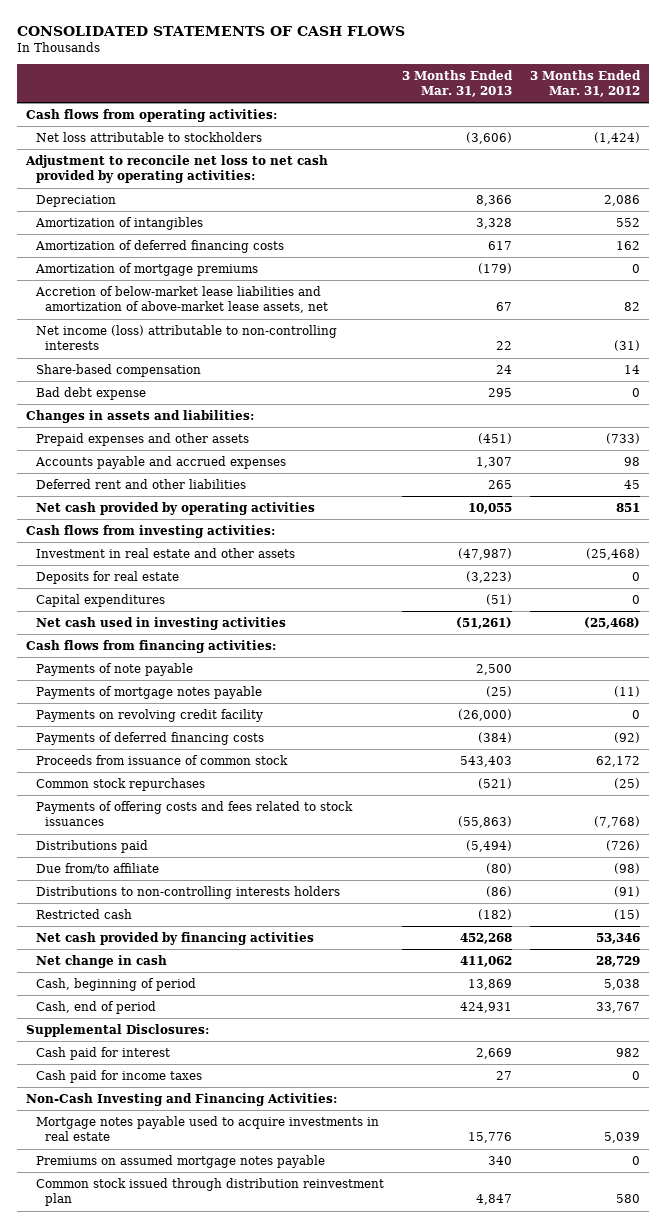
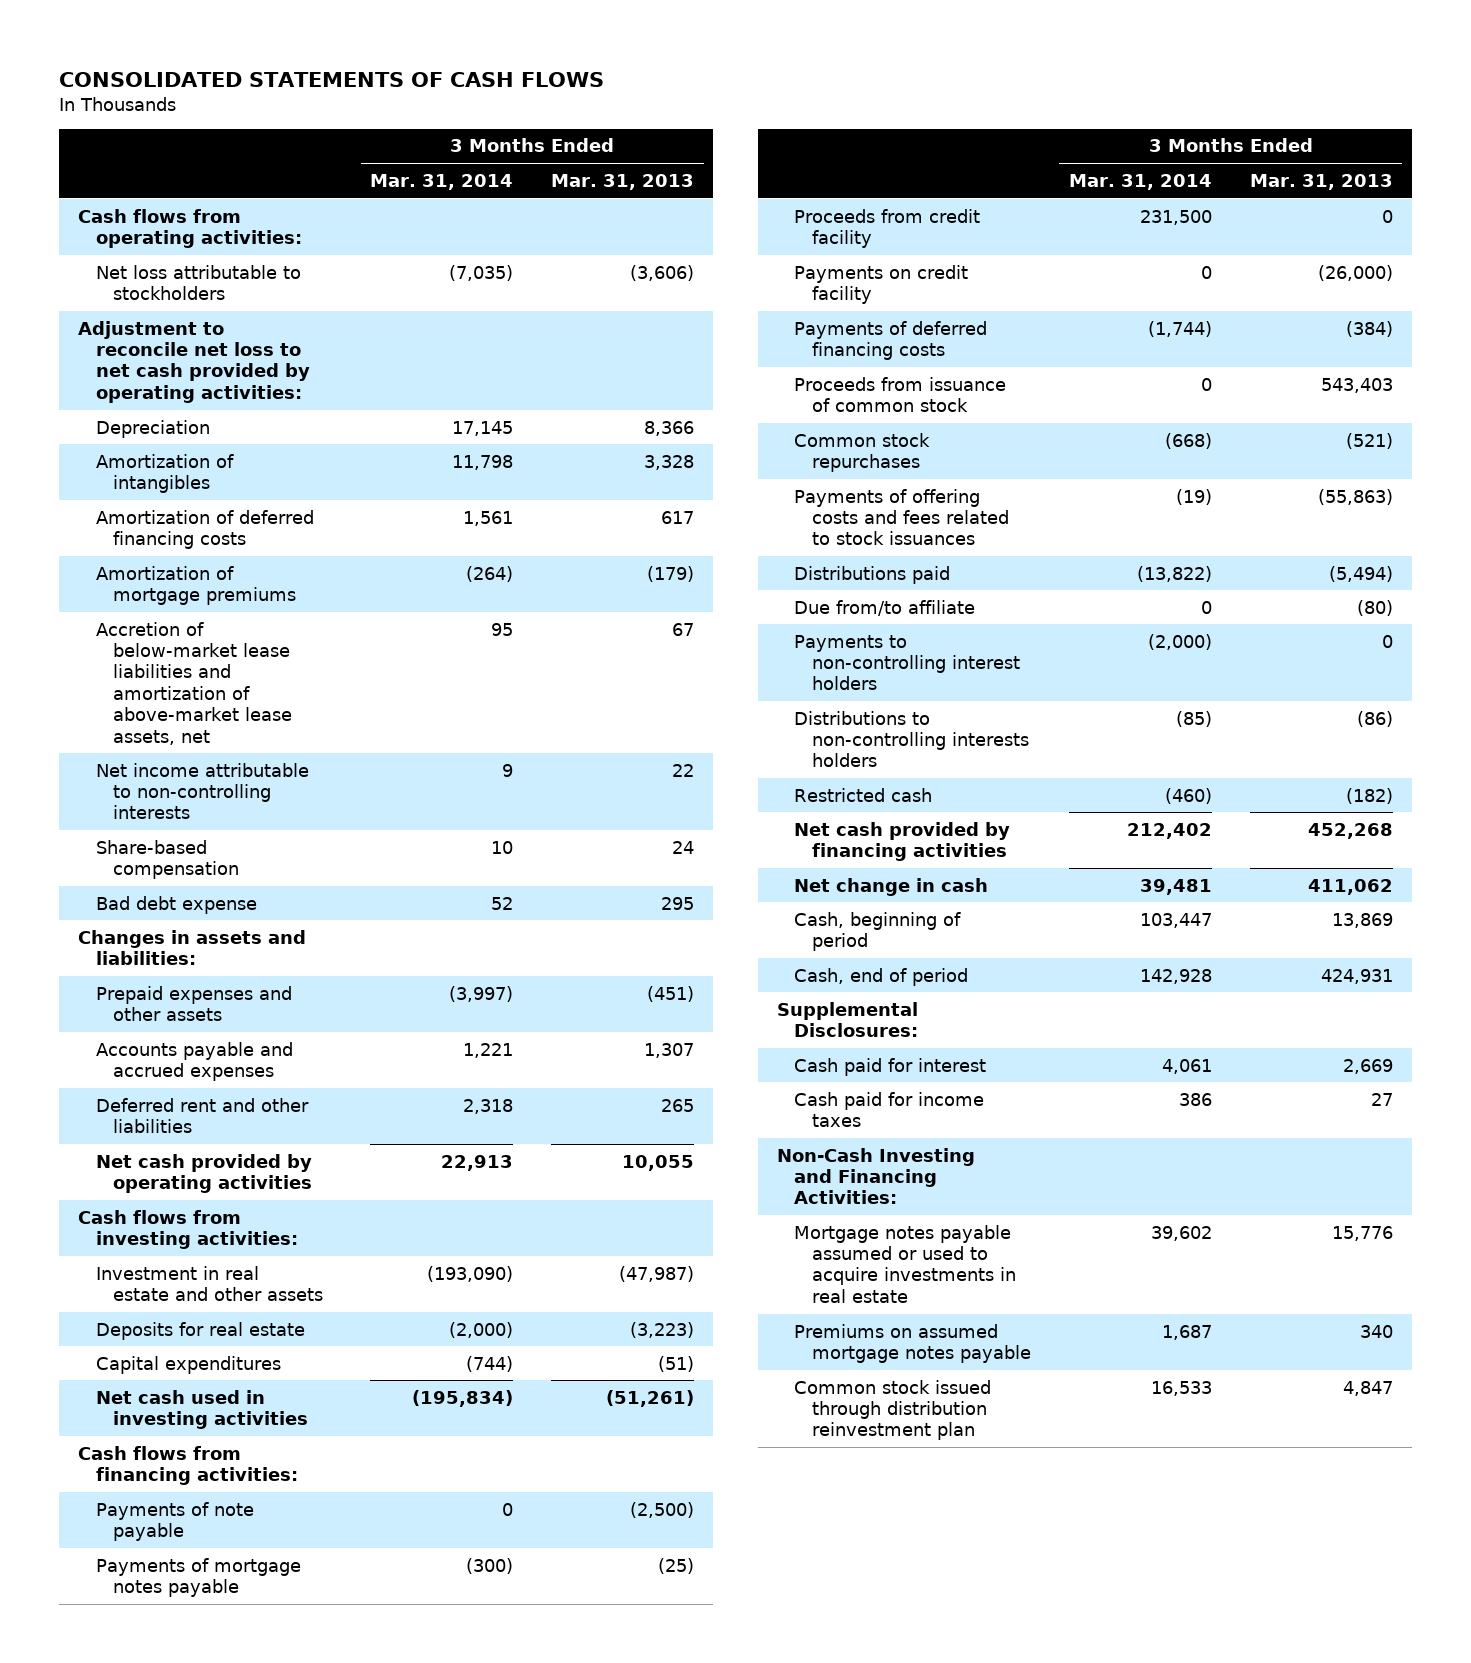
[529,69,641,98] 3 Months Ended Mar. 31, 2012 -> none
none -> [370,173,514,190] Mar. 31, 2014
[35,325,337,351] Net income (loss) attributable to non-controlling interests -> [95,762,309,820] Net income attributable to non-controlling interests
[475,664,512,676] 2,500 -> [630,1501,695,1518] (2,500)
none -> [794,208,981,249] Proceeds from credit facility
[35,709,263,723] Payments on revolving credit facility -> [794,264,969,305] Payments on credit facility
none -> [794,634,1020,691] Payments to non-controlling interest holders
[35,1116,379,1142] Mortgage notes payable used to acquire investments in real estate -> [794,1224,1016,1303] Mortgage notes payable assumed or used to acquire investments in real estate

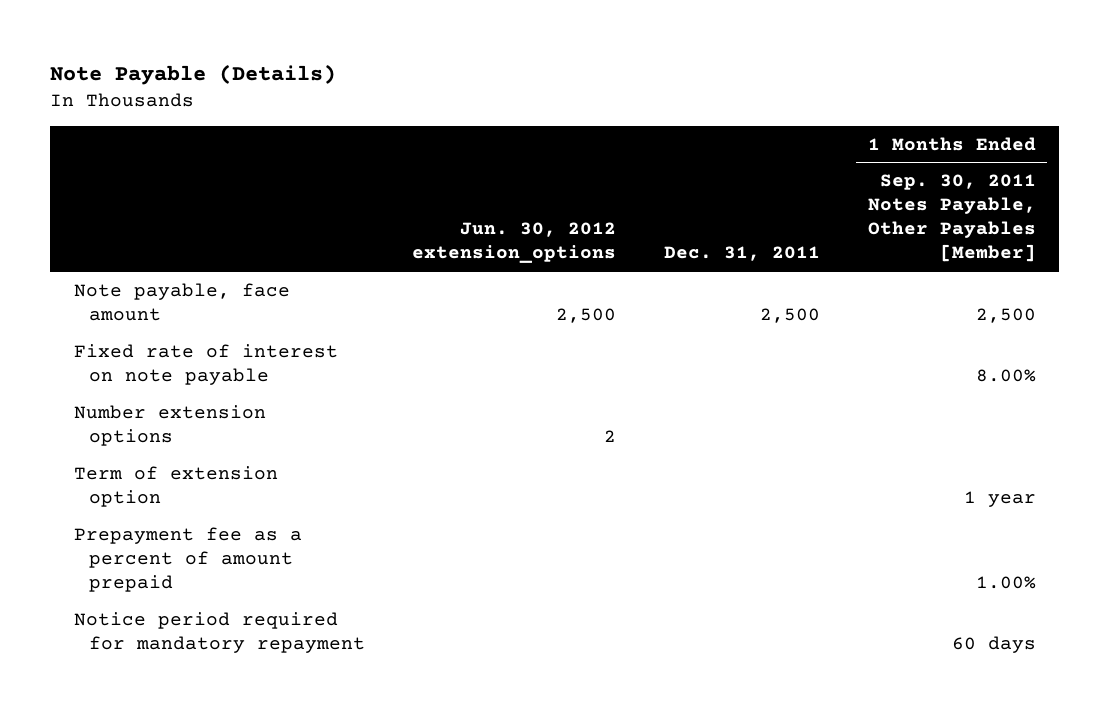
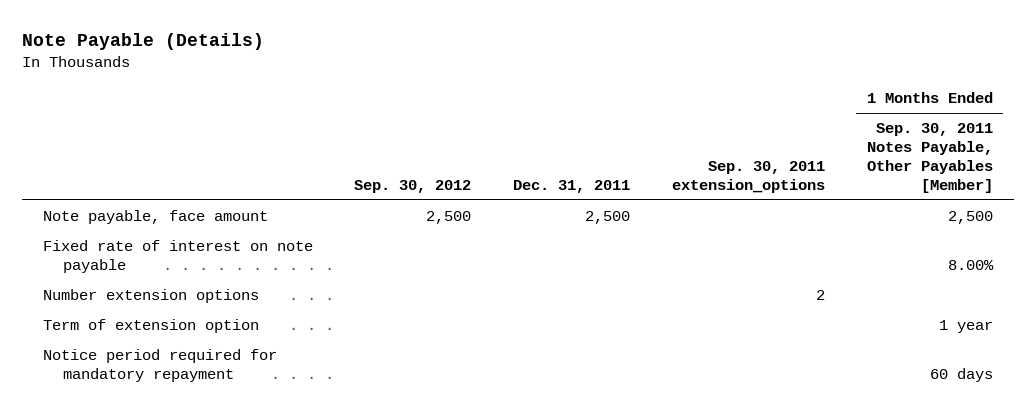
[412,222,617,264] Jun. 30, 2012 extension_options -> none
none -> [354,179,472,193] Sep. 30, 2012
none -> [671,161,825,193] Sep. 30, 2011 extension_options
[74,526,303,592] Prepayment fee as a percent of amount prepaid -> none

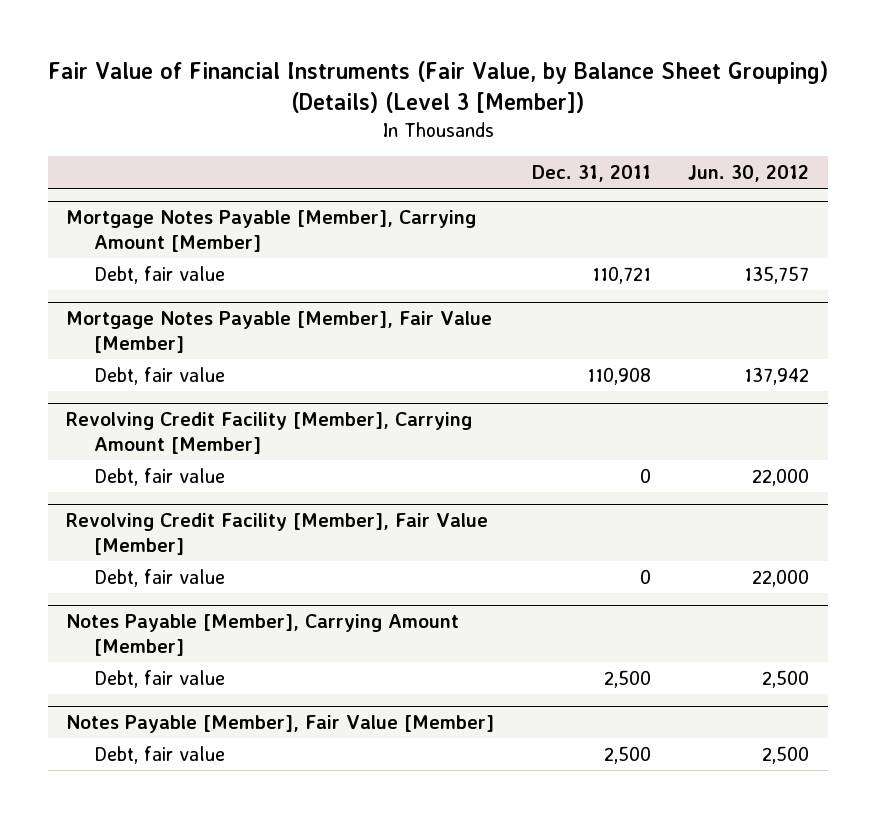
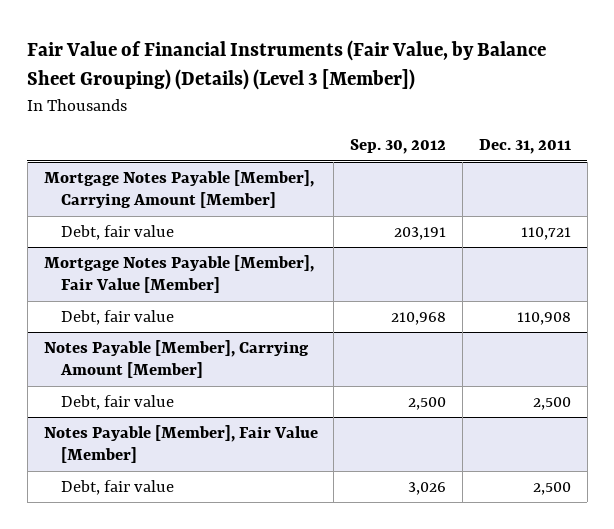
[688,165,810,183] Jun. 30, 2012 -> none
none -> [350,139,447,155] Sep. 30, 2012
[66,412,473,454] Revolving Credit Facility [Member], Carrying Amount [Member] -> none
[93,467,225,486] Debt, fair value -> none
[66,513,489,555] Revolving Credit Facility [Member], Fair Value [Member] -> none
[93,568,225,587] Debt, fair value -> none

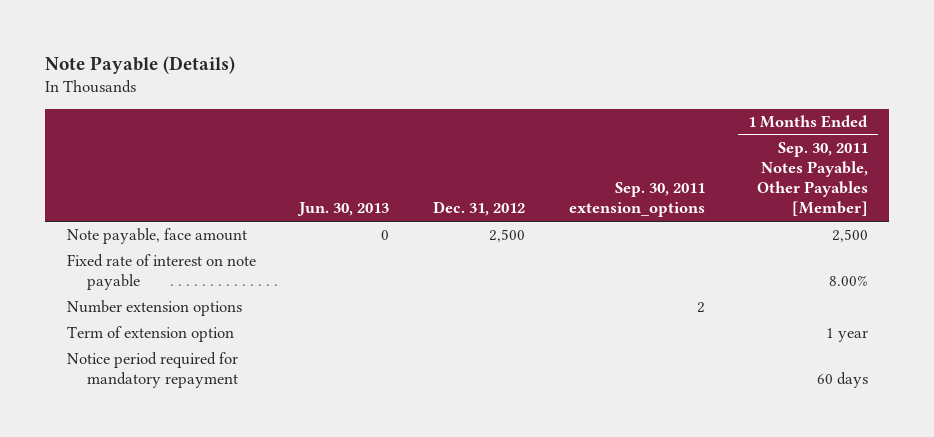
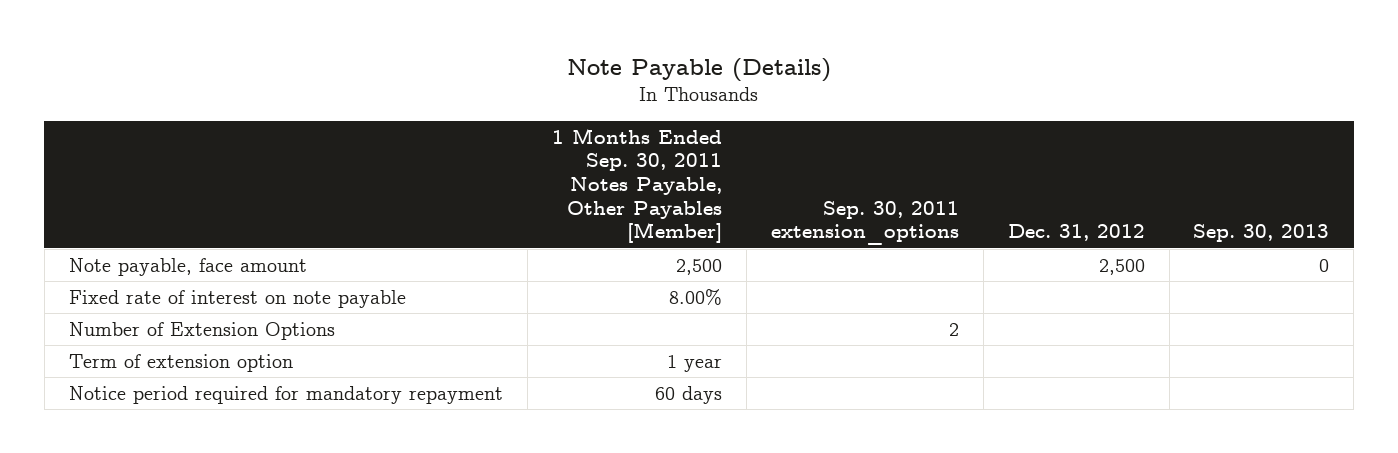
[297,202,390,217] Jun. 30, 2013 -> none
none -> [1193,224,1330,243] Sep. 30, 2013
[66,300,242,317] Number extension options -> [68,321,335,340] Number of Extension Options

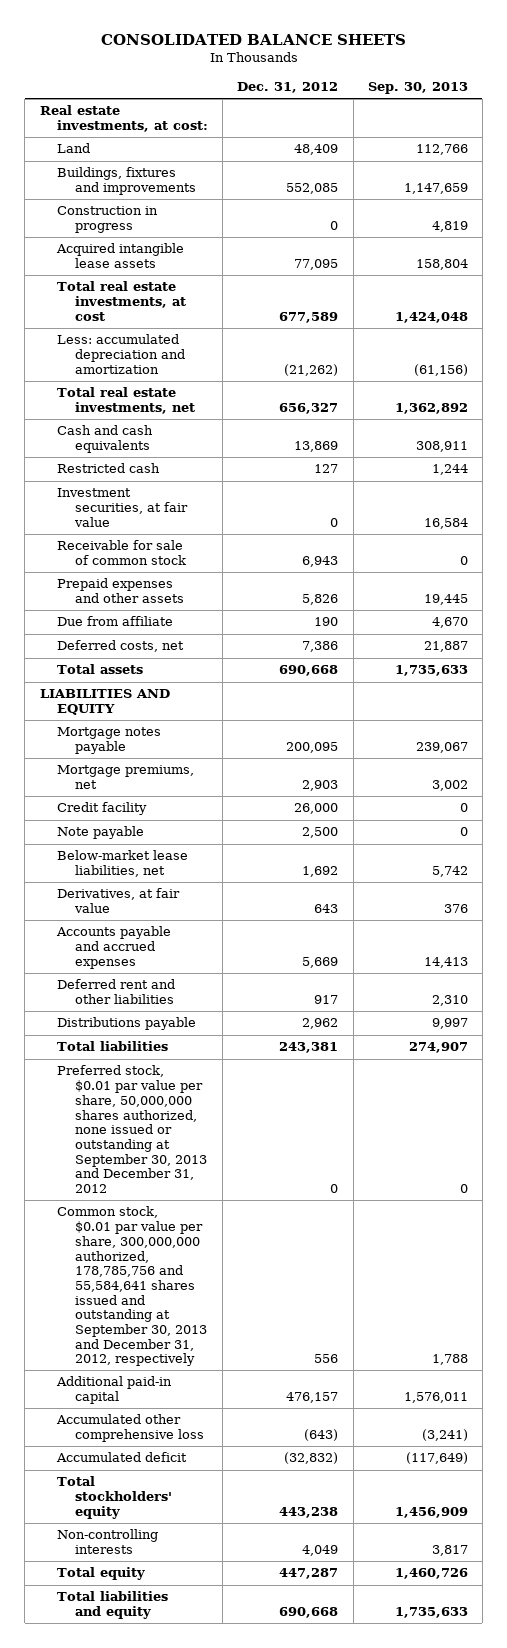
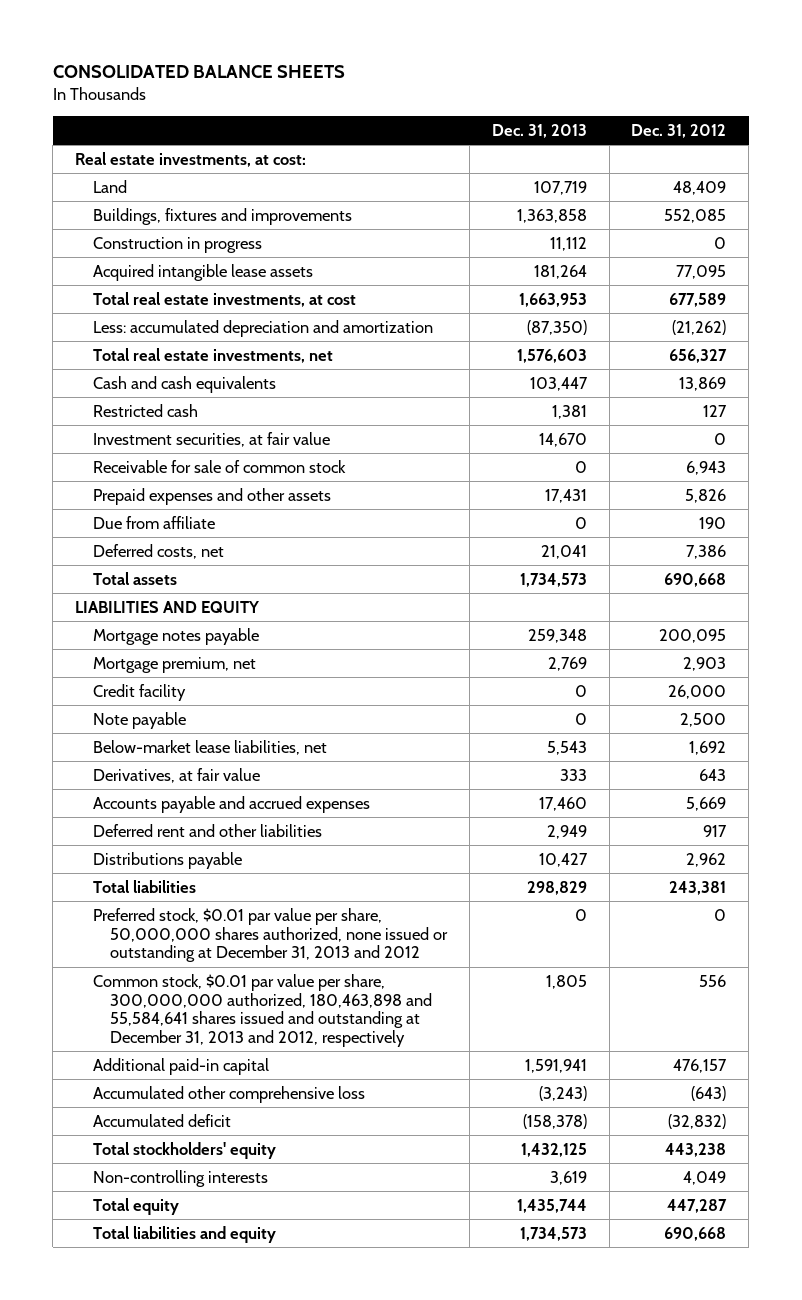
[367,82,468,95] Sep. 30, 2013 -> none
none -> [491,124,587,139] Dec. 31, 2013
[57,765,195,790] Mortgage premiums, net -> [92,656,256,673] Mortgage premium, net
[57,1065,207,1193] Preferred stock, $0.01 par value per share, 50,000,000 shares authorized, none issued or outstanding at September 30, 2013 and December 31, 2012 -> [92,907,449,963] Preferred stock, $0.01 par value per share, 50,000,000 shares authorized, none issued or outstanding at December 31, 2013 and 2012
[57,1206,207,1367] Common stock, $0.01 par value per share, 300,000,000 authorized, 178,785,756 and 55,584,641 shares issued and outstanding at September 30, 2013 and December 31, 2012, respectively -> [92,973,433,1048] Common stock, $0.01 par value per share, 300,000,000 authorized, 180,463,898 and 55,584,641 shares issued and outstanding at December 31, 2013 and 2012, respectively

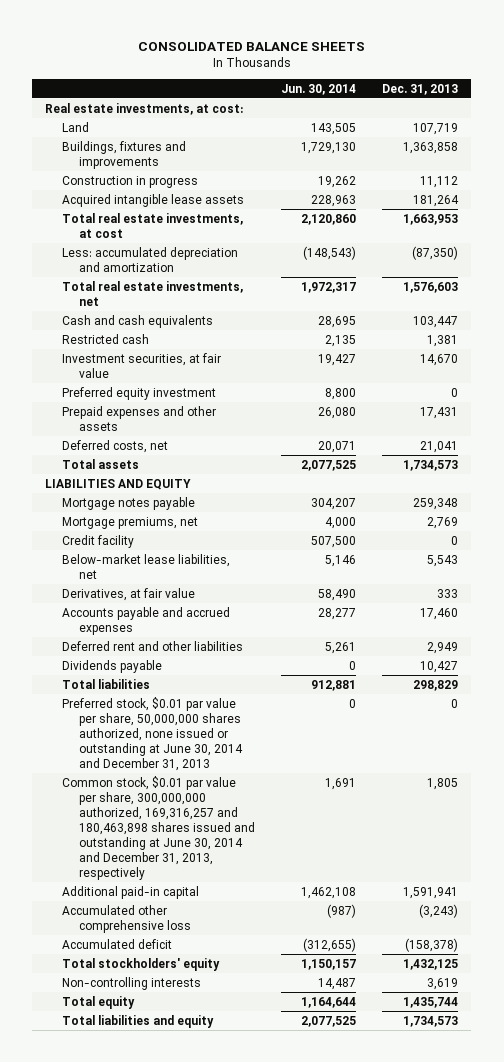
[631,124,727,139] Dec. 31, 2012 -> none
none -> [281,83,357,95] Jun. 30, 2014
[92,459,346,473] Receivable for sale of common stock -> none
none -> [62,386,217,400] Preferred equity investment
[92,515,215,529] Due from affiliate -> none
[92,656,256,673] Mortgage premium, net -> [62,516,199,529] Mortgage premiums, net
[92,711,186,729] Note payable -> none
[92,851,242,869] Distributions payable -> [62,659,163,673] Dividends payable
[92,907,449,963] Preferred stock, $0.01 par value per share, 50,000,000 shares authorized, none issued or outstanding at December 31, 2013 and 2012 -> [62,696,244,771] Preferred stock, $0.01 par value per share, 50,000,000 shares authorized, none issued or outstanding at June 30, 2014 and December 31, 2013
[92,973,433,1048] Common stock, $0.01 par value per share, 300,000,000 authorized, 180,463,898 and 55,584,641 shares issued and outstanding at December 31, 2013 and 2012, respectively -> [62,775,256,881] Common stock, $0.01 par value per share, 300,000,000 authorized, 169,316,257 and 180,463,898 shares issued and outstanding at June 30, 2014 and December 31, 2013, respectively

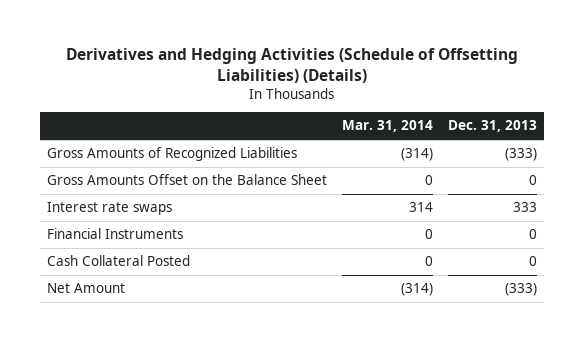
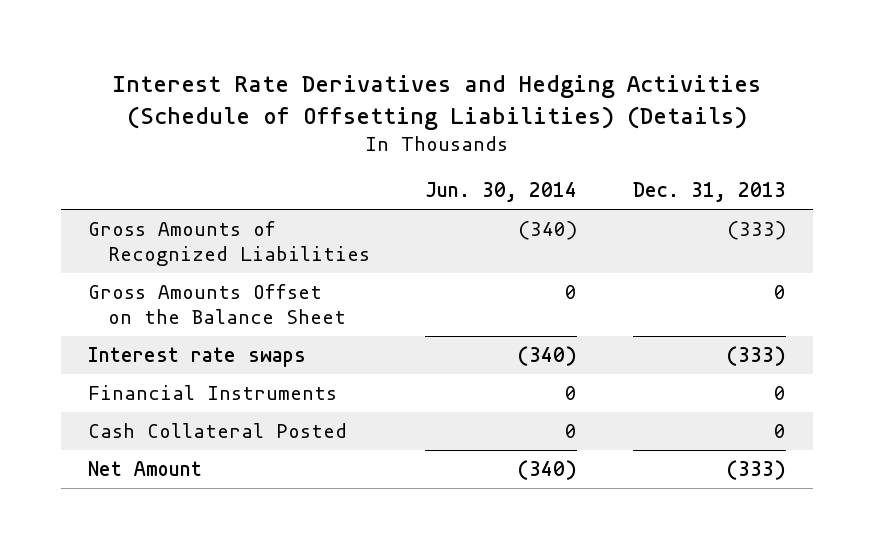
[65,48,518,83] Derivatives and Hedging Activities (Schedule of Offsetting Liabilities) (Details) -> [111,75,761,130] Interest Rate Derivatives and Hedging Activities (Schedule of Offsetting Liabilities) (Details)
[341,120,433,133] Mar. 31, 2014 -> none
none -> [425,182,578,203] Jun. 30, 2014
[512,202,537,213] 333 -> [726,346,786,367] (333)

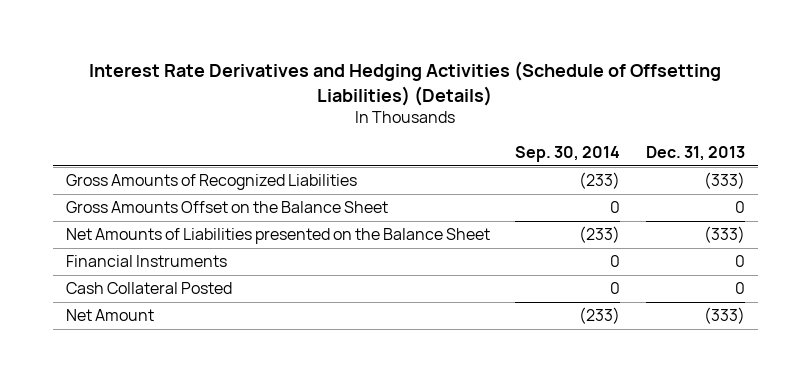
[425,182,578,203] Jun. 30, 2014 -> none
none -> [515,146,621,163] Sep. 30, 2014
[88,347,307,368] Interest rate swaps -> [65,228,490,245] Net Amounts of Liabilities presented on the Balance Sheet

